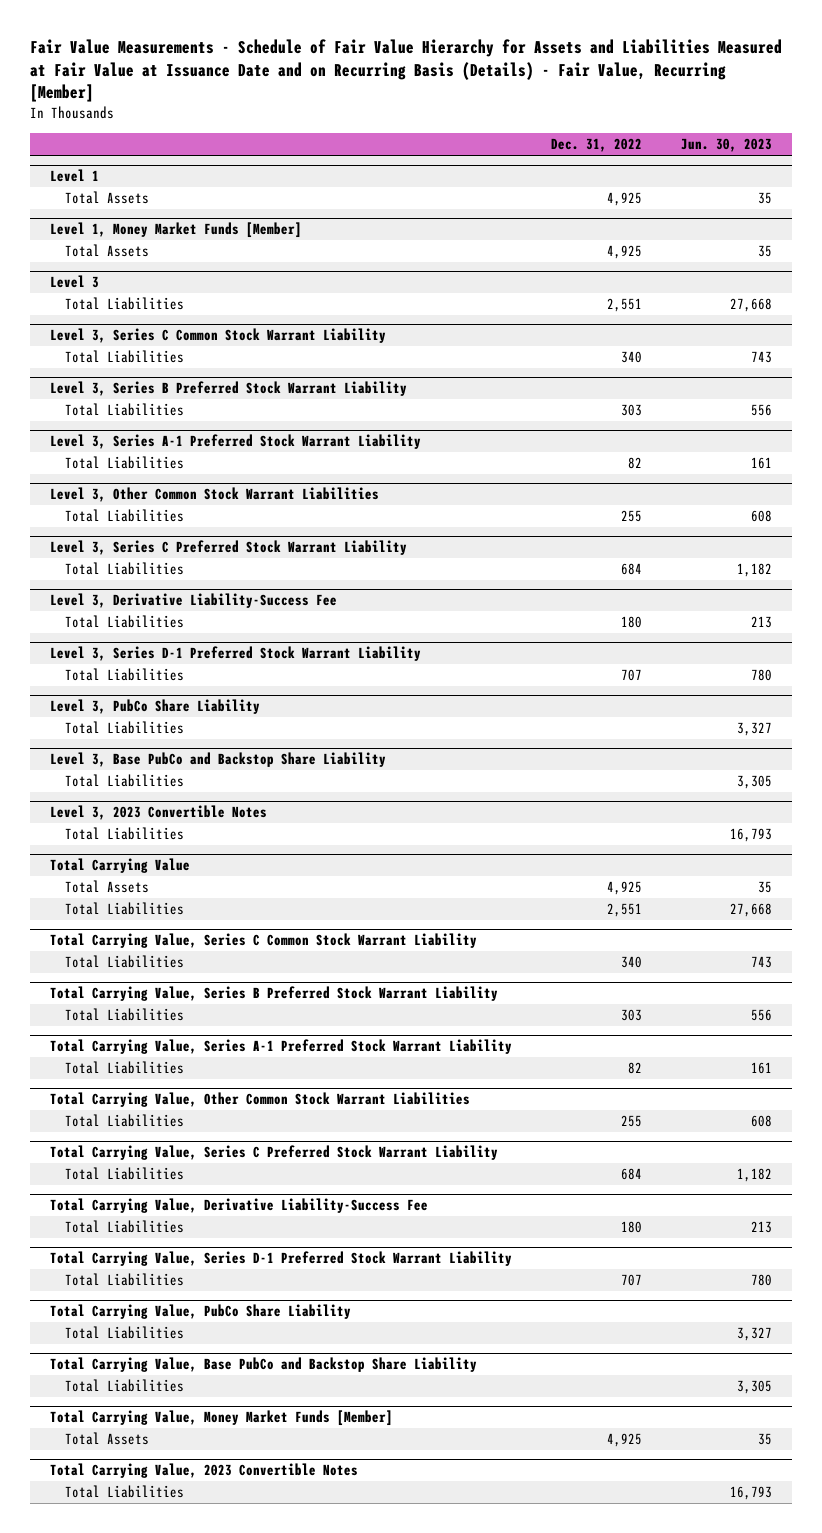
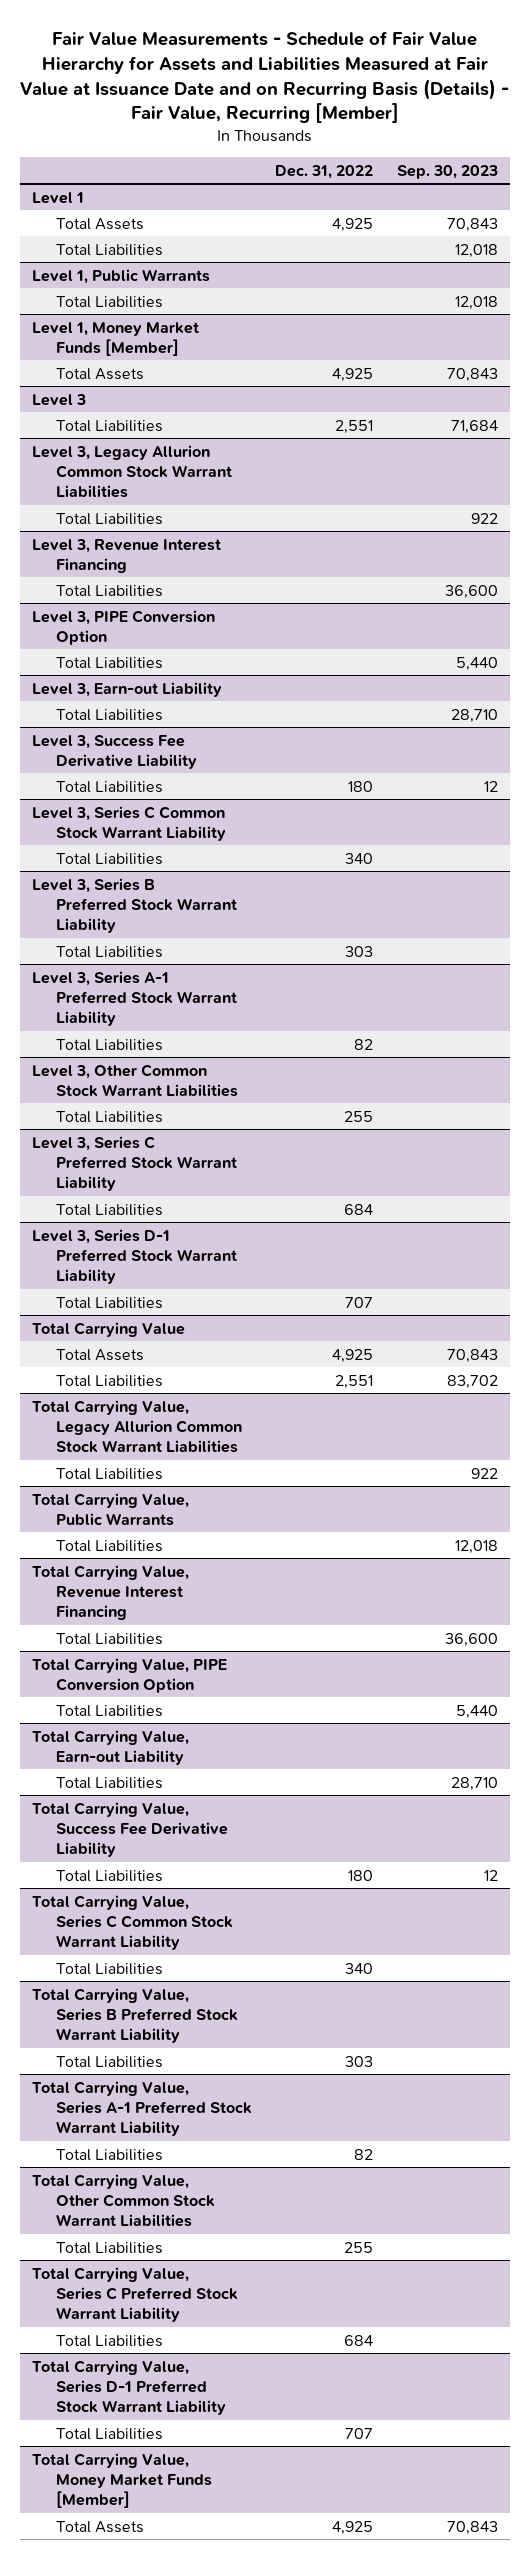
[681,137,773,152] Jun. 30, 2023 -> none
none -> [396,164,498,179] Sep. 30, 2023
none -> [55,243,163,256] Total Liabilities
none -> [31,268,210,284] Level 1, Public Warrants
none -> [55,295,163,308] Total Liabilities
none -> [31,444,232,498] Level 3, Legacy Allurion Common Stock Warrant Liabilities
none -> [55,512,163,525] Total Liabilities
none -> [31,538,221,573] Level 3, Revenue Interest Financing
none -> [55,584,163,597] Total Liabilities
none -> [31,609,215,645] Level 3, PIPE Conversion Option
none -> [55,656,163,669] Total Liabilities
none -> [31,681,222,697] Level 3, Earn-out Liability
none -> [55,708,163,721] Total Liabilities
none -> [31,734,197,769] Level 3, Success Fee Derivative Liability
none -> [55,780,163,793] Total Liabilities
[49,593,337,609] Level 3, Derivative Liability-Success Fee -> none
[64,615,184,629] Total Liabilities -> none
[49,699,260,715] Level 3, PubCo Share Liability -> none
[64,721,184,735] Total Liabilities -> none
[49,752,386,768] Level 3, Base PubCo and Backstop Share Liability -> none
[64,774,184,788] Total Liabilities -> none
[49,805,267,821] Level 3, 2023 Convertible Notes -> none
[64,827,184,841] Total Liabilities -> none
none -> [31,1399,242,1453] Total Carrying Value, Legacy Allurion Common Stock Warrant Liabilities
none -> [55,1467,163,1480] Total Liabilities
none -> [31,1492,189,1526] Total Carrying Value, Public Warrants
none -> [55,1539,163,1552] Total Liabilities
none -> [31,1564,189,1620] Total Carrying Value, Revenue Interest Financing
none -> [55,1632,163,1645] Total Liabilities
none -> [31,1657,227,1693] Total Carrying Value, PIPE Conversion Option
none -> [55,1704,163,1717] Total Liabilities
none -> [31,1729,189,1765] Total Carrying Value, Earn-out Liability
none -> [55,1776,163,1789] Total Liabilities
none -> [31,1801,228,1857] Total Carrying Value, Success Fee Derivative Liability
none -> [55,1869,163,1882] Total Liabilities
[49,1198,428,1214] Total Carrying Value, Derivative Liability-Success Fee -> none
[64,1220,184,1234] Total Liabilities -> none
[49,1304,351,1320] Total Carrying Value, PubCo Share Liability -> none
[64,1326,184,1340] Total Liabilities -> none
[49,1357,477,1373] Total Carrying Value, Base PubCo and Backstop Share Liability -> none
[64,1379,184,1393] Total Liabilities -> none
[49,1463,358,1479] Total Carrying Value, 2023 Convertible Notes -> none
[64,1485,184,1499] Total Liabilities -> none

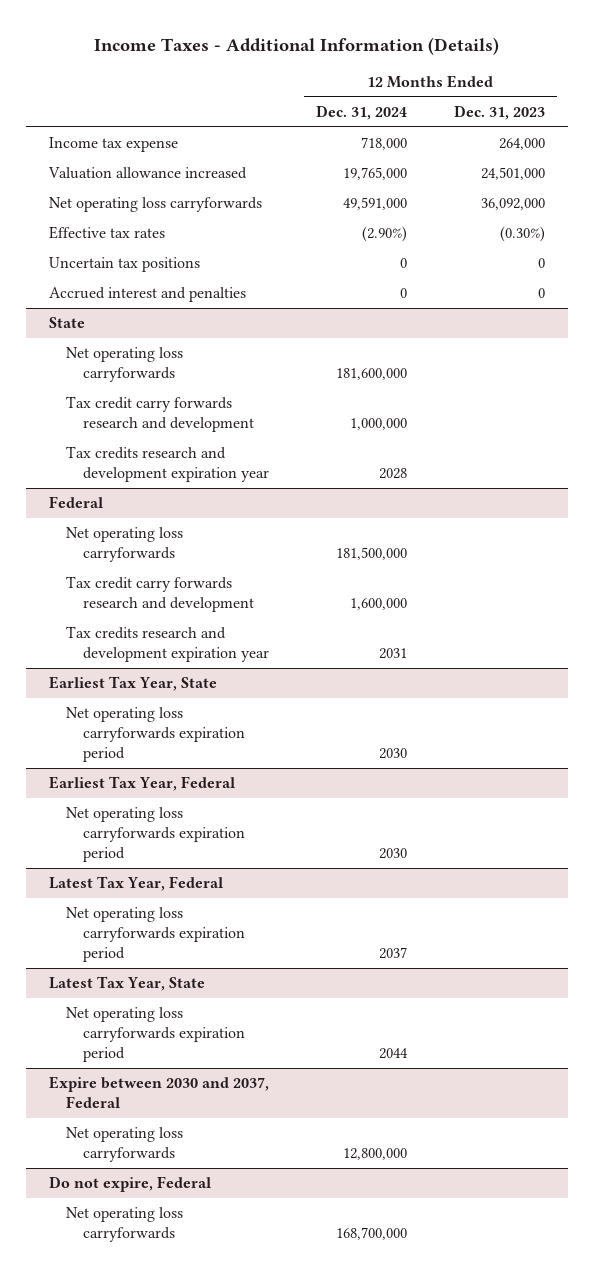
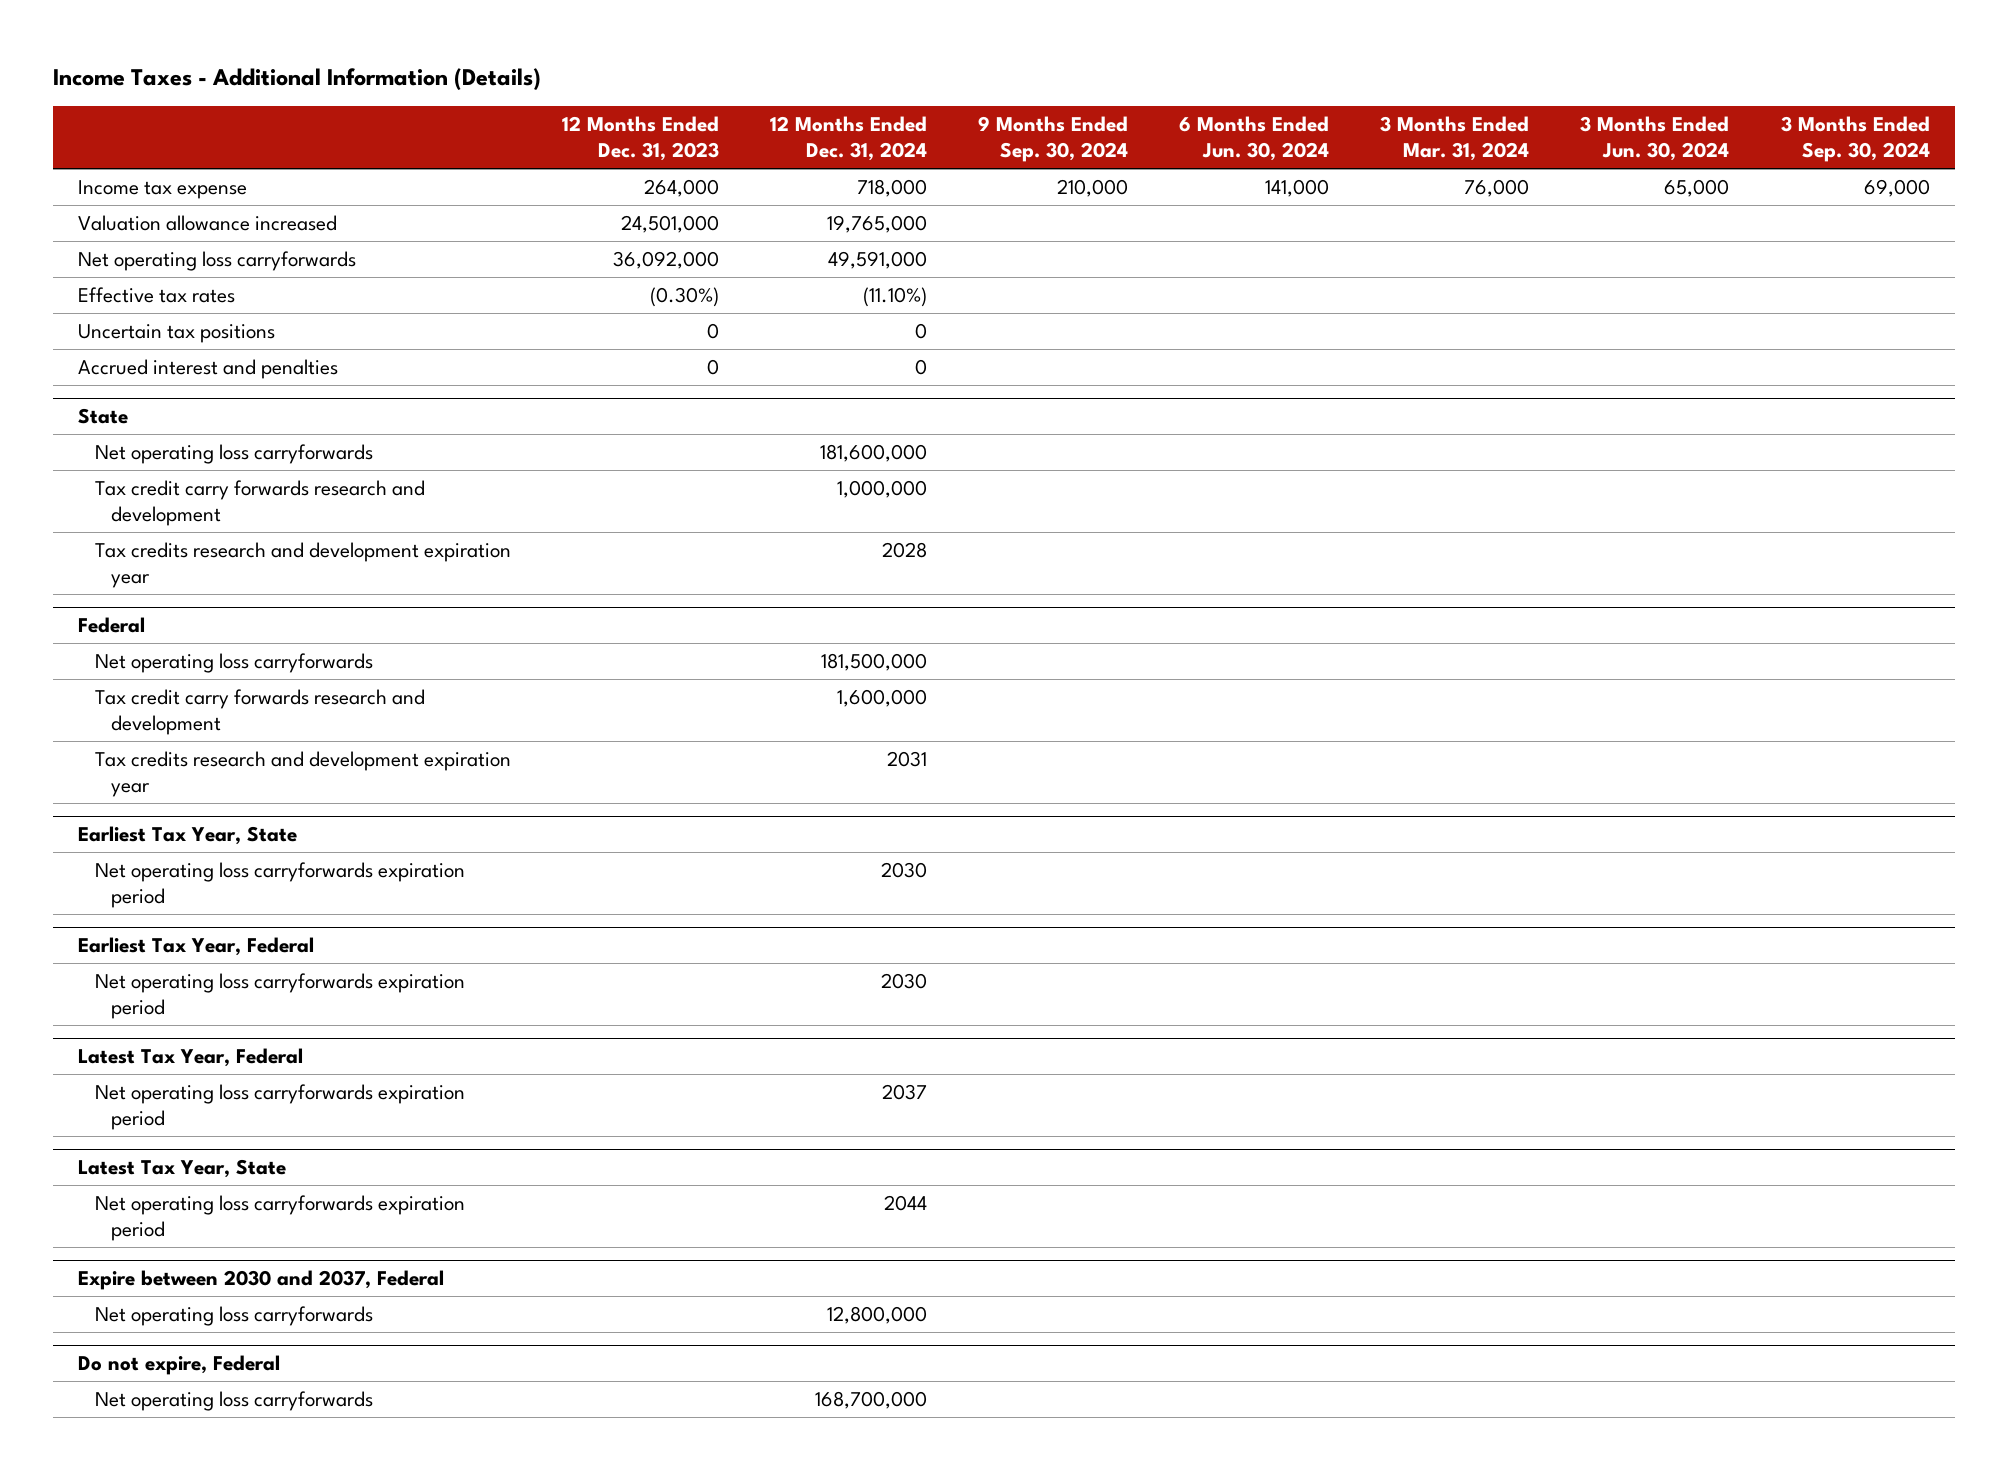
none -> [978,115,1129,163] 9 Months Ended Sep. 30, 2024
none -> [1179,115,1330,162] 6 Months Ended Jun. 30, 2024
none -> [1380,115,1530,162] 3 Months Ended Mar. 31, 2024
none -> [1580,115,1730,162] 3 Months Ended Jun. 30, 2024
none -> [1780,115,1930,163] 3 Months Ended Sep. 30, 2024
[361,226,407,243] (2.90%) -> [863,286,928,307] (11.10%)

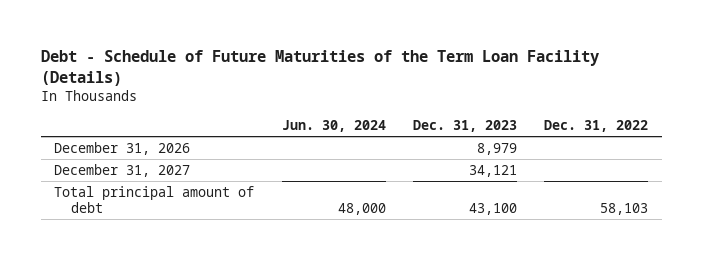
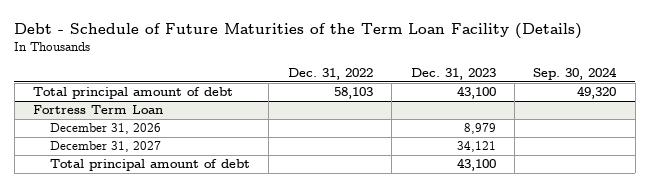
[281,120,386,133] Jun. 30, 2024 -> none
none -> [533,67,618,81] Sep. 30, 2024
[54,185,255,214] Total principal amount of debt -> [32,87,233,100] Total principal amount of debt
none -> [32,105,163,115] Fortress Term Loan
none -> [50,159,251,172] Total principal amount of debt

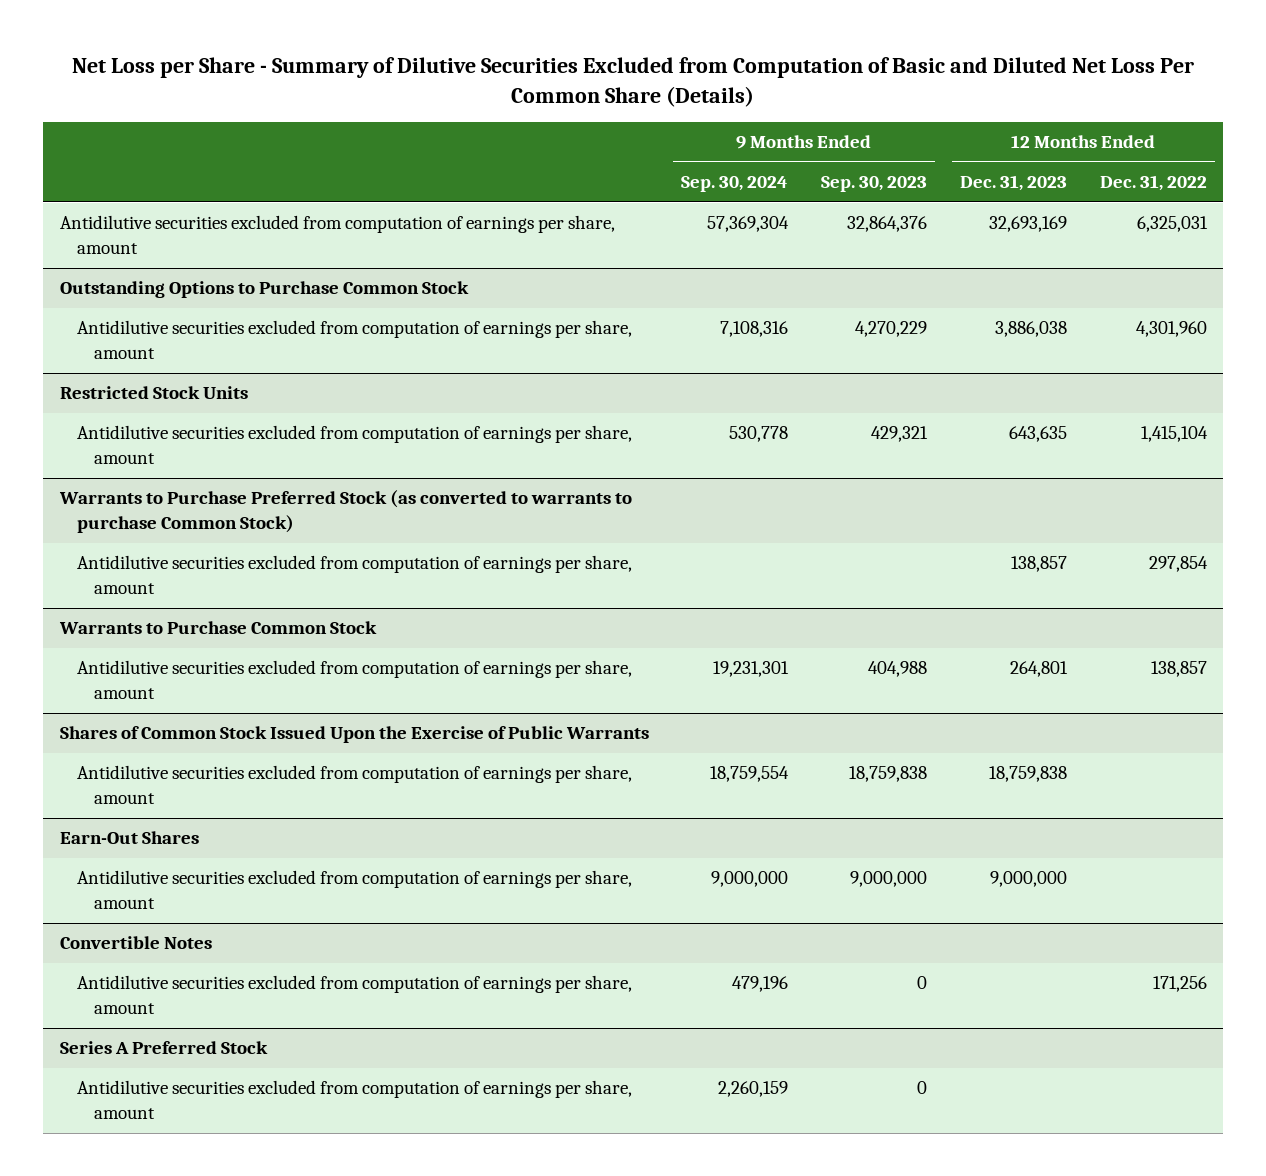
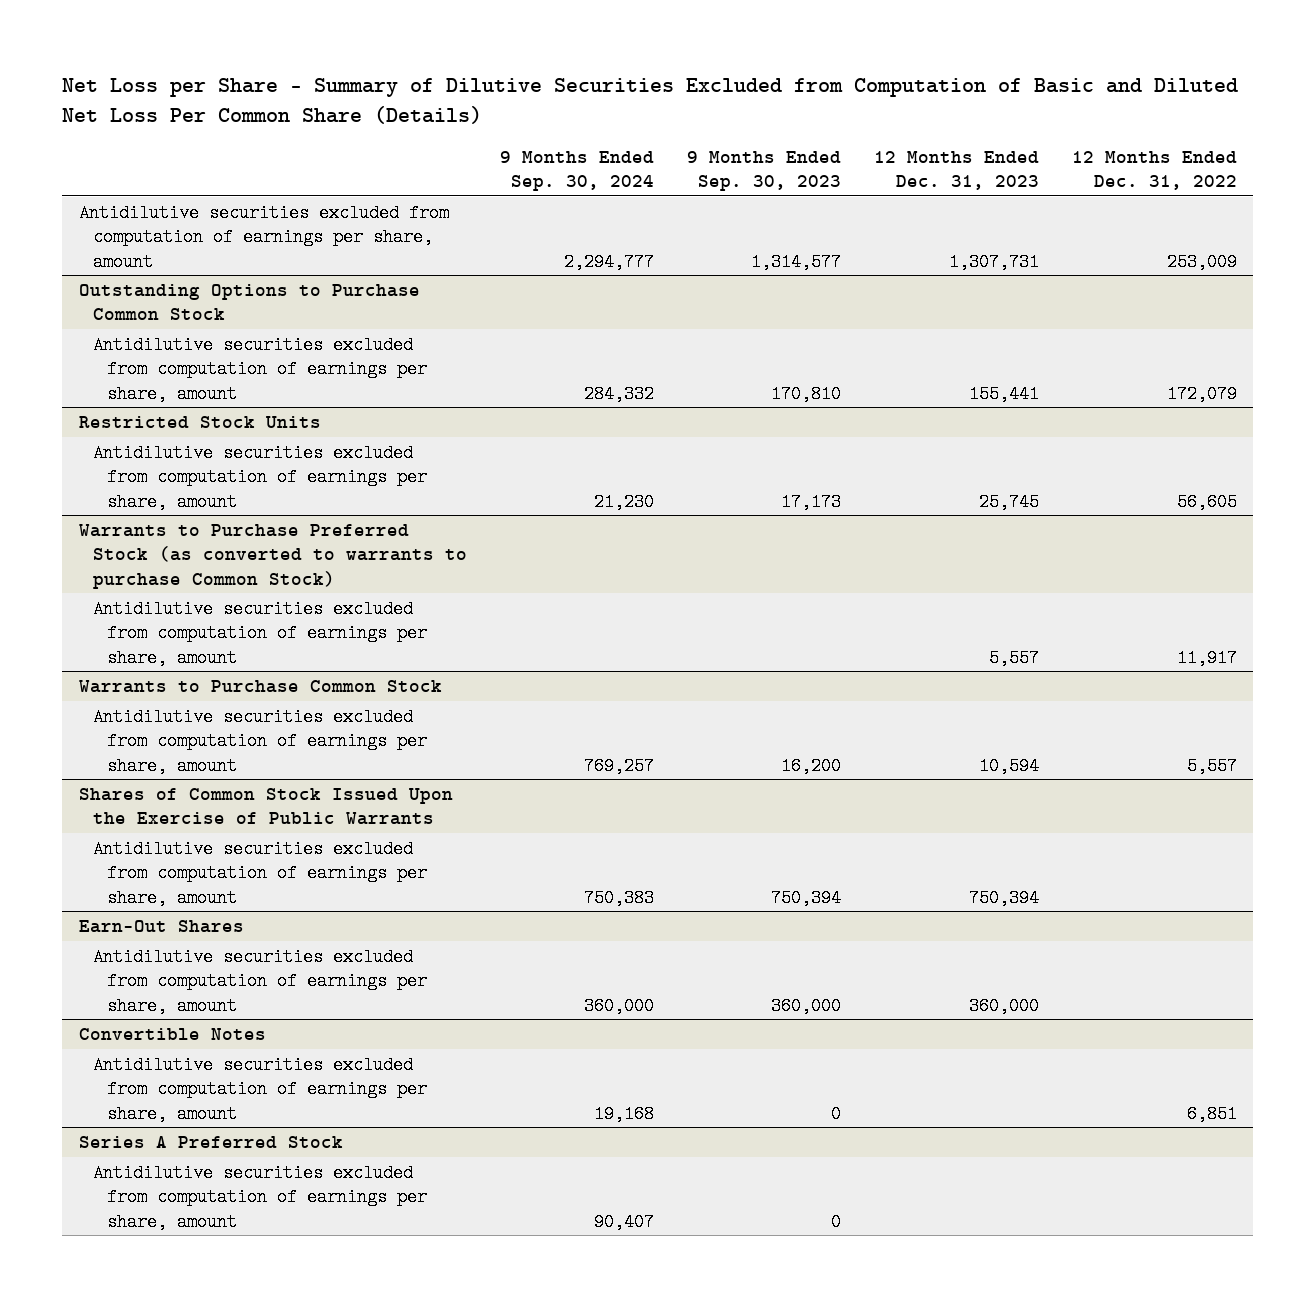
[707,216,790,233] 57,369,304 -> [563,252,654,271] 2,294,777
[847,216,928,233] 32,864,376 -> [750,252,841,271] 1,314,577
[988,216,1067,233] 32,693,169 -> [948,252,1039,271] 1,307,731
[1136,216,1208,233] 6,325,031 -> [1166,252,1237,271] 253,009
[720,321,789,338] 7,108,316 -> [583,384,654,403] 284,332
[855,321,928,338] 4,270,229 -> [770,384,841,403] 170,810
[994,321,1067,338] 3,886,038 -> [968,384,1039,403] 155,441
[1135,321,1207,338] 4,301,960 -> [1166,384,1237,403] 172,079
[729,426,789,443] 530,778 -> [593,492,654,511] 21,230
[871,426,929,443] 429,321 -> [780,492,841,511] 17,173
[1008,426,1067,443] 643,635 -> [978,492,1039,511] 25,745
[1140,426,1208,443] 1,415,104 -> [1176,492,1237,511] 56,605
[1010,556,1067,573] 138,857 -> [988,648,1039,667] 5,557
[1148,556,1208,573] 297,854 -> [1176,648,1237,667] 11,917
[713,661,790,678] 19,231,301 -> [583,756,654,775] 769,257
[868,661,928,678] 404,988 -> [780,756,841,775] 16,200
[1009,661,1068,678] 264,801 -> [978,756,1039,775] 10,594
[1150,661,1207,678] 138,857 -> [1186,756,1237,775] 5,557
[710,766,790,783] 18,759,554 -> [583,888,654,907] 750,383
[849,766,928,783] 18,759,838 -> [770,888,841,907] 750,394
[988,766,1067,783] 18,759,838 -> [968,888,1039,907] 750,394
[711,871,789,888] 9,000,000 -> [583,996,654,1015] 360,000
[850,871,928,888] 9,000,000 -> [770,996,841,1015] 360,000
[989,871,1067,888] 9,000,000 -> [968,996,1039,1015] 360,000
[732,976,789,993] 479,196 -> [593,1104,654,1123] 19,168
[1152,976,1207,993] 171,256 -> [1186,1104,1237,1123] 6,851
[718,1081,789,1098] 2,260,159 -> [593,1212,654,1231] 90,407

